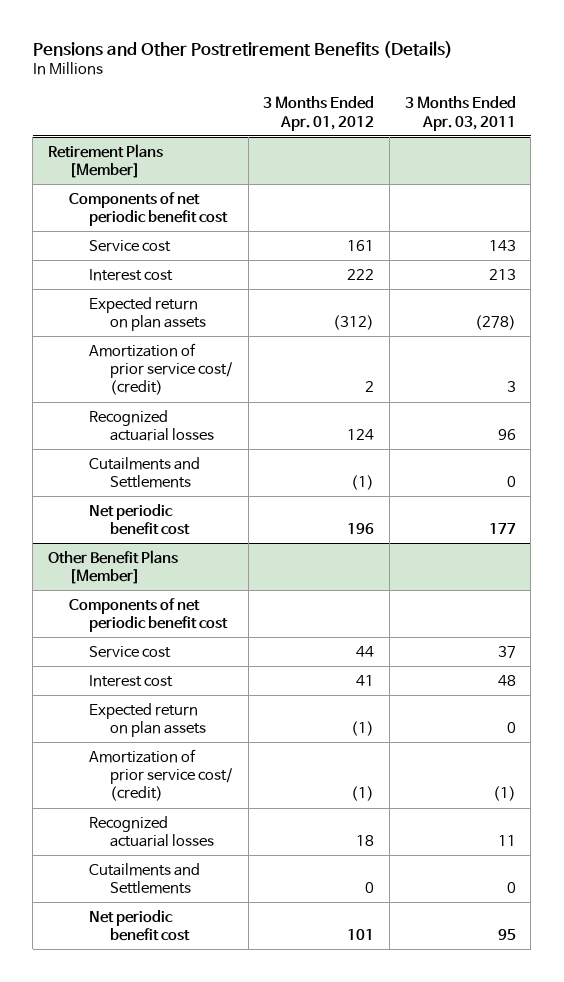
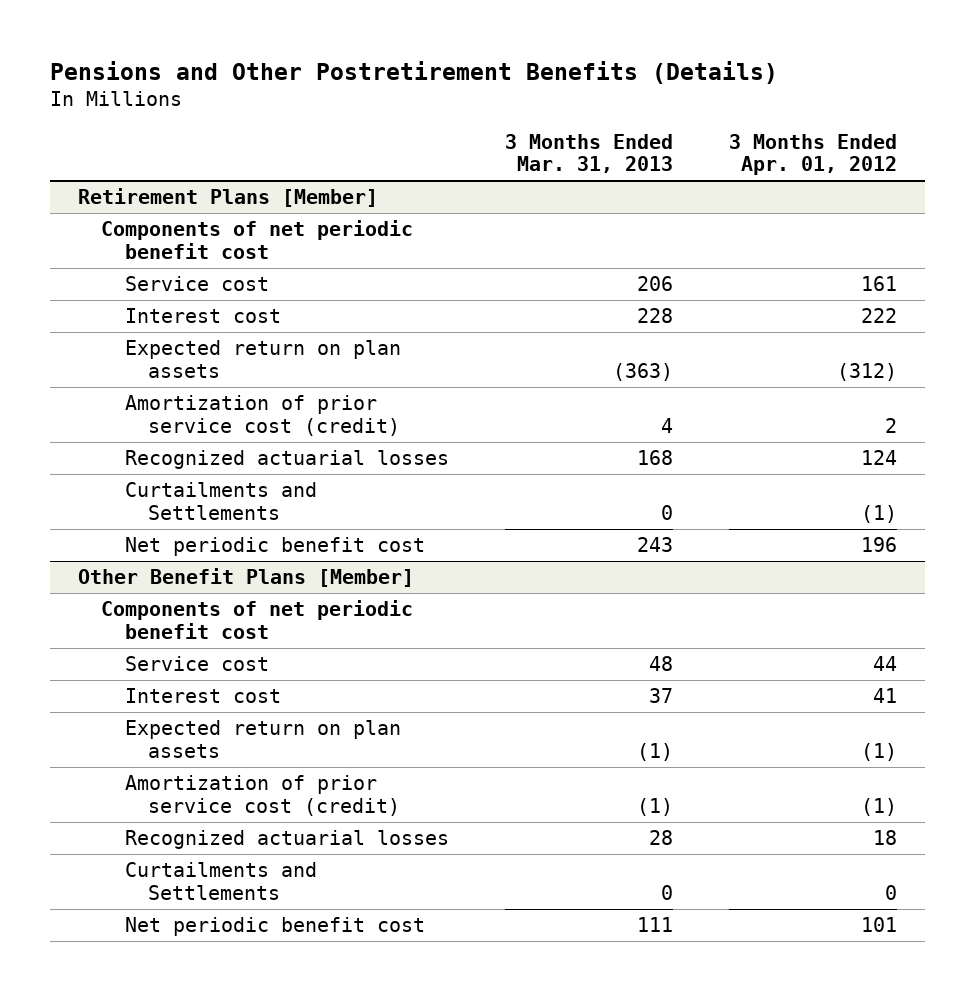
[404,96,516,131] 3 Months Ended Apr. 03, 2011 -> none
none -> [504,133,673,174] 3 Months Ended Mar. 31, 2013
[89,342,234,396] Amortization of prior service cost/ (credit) -> [124,394,400,436] Amortization of prior service cost (credit)
[89,456,201,488] Cutailments and Settlements -> [124,481,317,520] Curtailments and Settlements
[89,748,234,802] Amortization of prior service cost/ (credit) -> [124,774,400,816] Amortization of prior service cost (credit)
[89,862,201,894] Cutailments and Settlements -> [124,861,317,900] Curtailments and Settlements

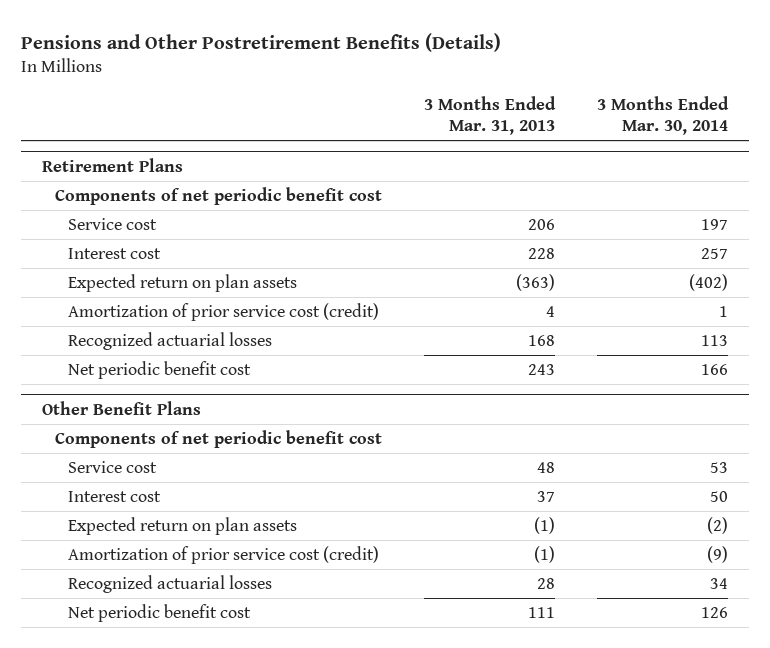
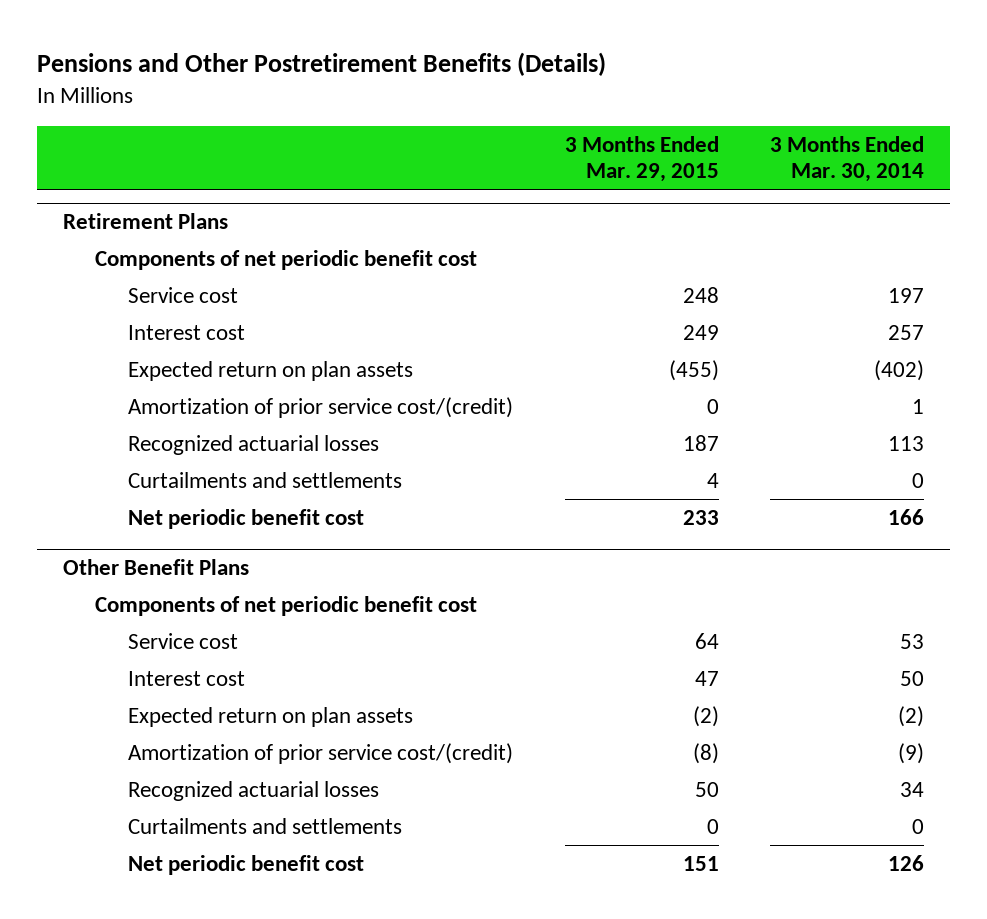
[423,95,556,136] 3 Months Ended Mar. 31, 2013 -> none
none -> [564,135,719,183] 3 Months Ended Mar. 29, 2015
[67,302,379,321] Amortization of prior service cost (credit) -> [128,396,514,418] Amortization of prior service cost/(credit)
none -> [128,471,403,488] Curtailments and settlements
[67,545,379,564] Amortization of prior service cost (credit) -> [128,742,514,764] Amortization of prior service cost/(credit)
none -> [128,817,403,834] Curtailments and settlements

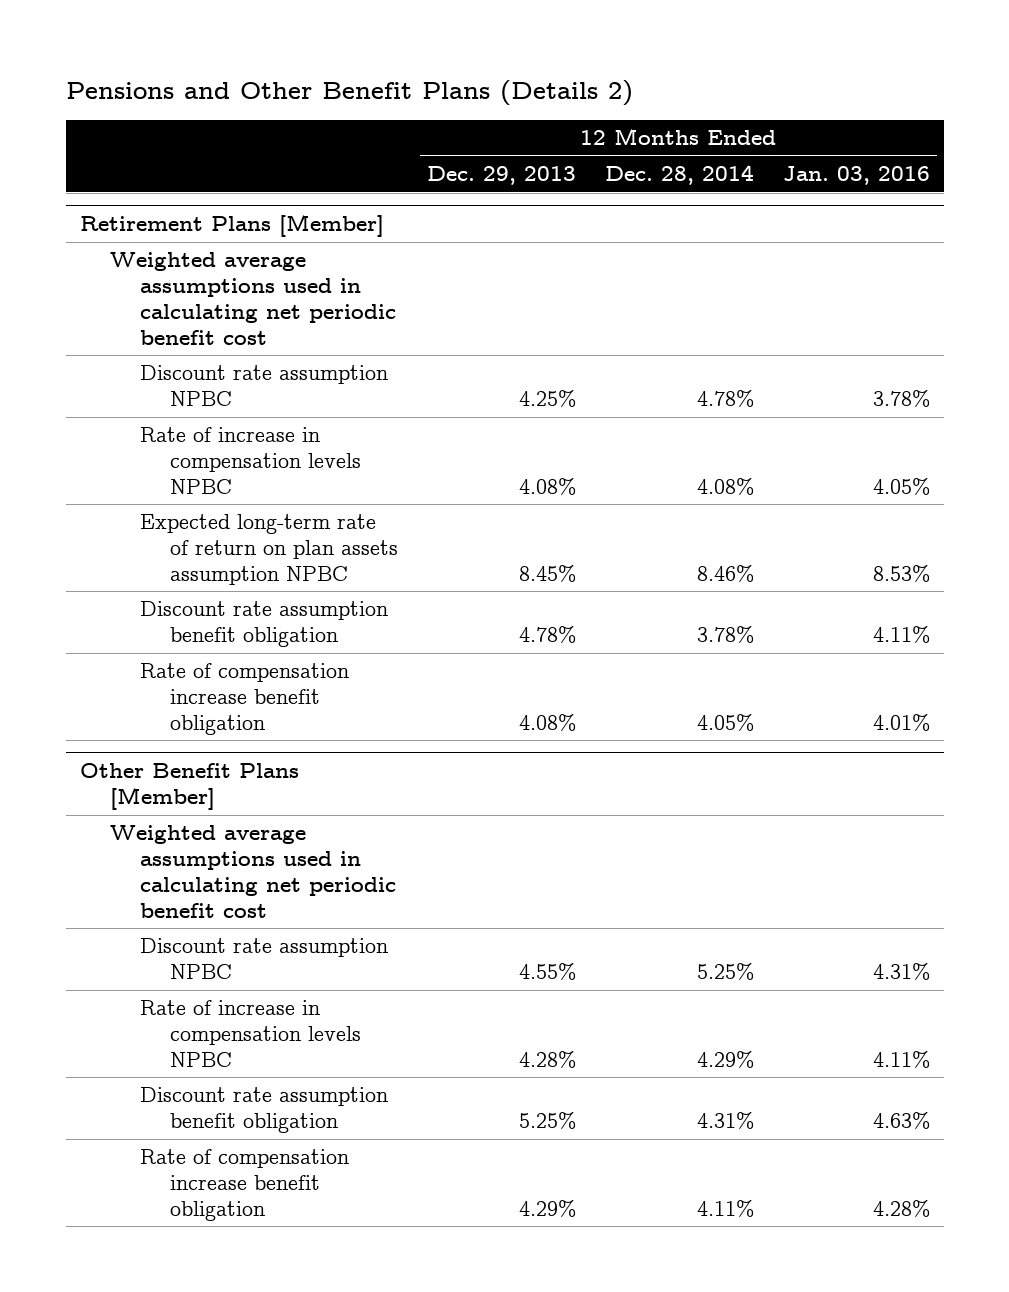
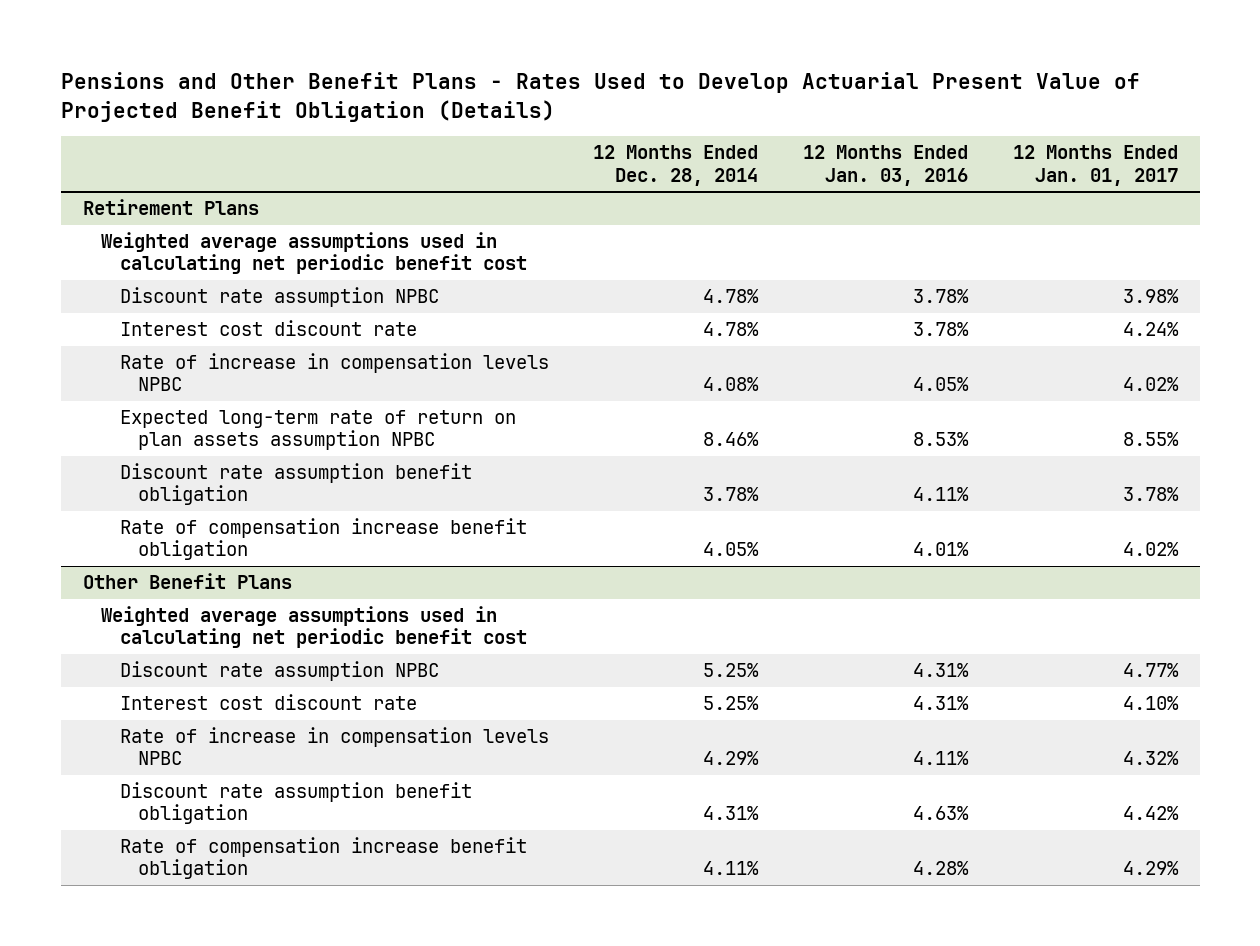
[65,79,633,106] Pensions and Other Benefit Plans (Details 2) -> [60,72,1140,122] Pensions and Other Benefit Plans - Rates Used to Develop Actuarial Present Value of Projected Benefit Obligation (Details)
[426,166,576,186] Dec. 29, 2013 -> none
none -> [1012,145,1178,186] 12 Months Ended Jan. 01, 2017
[79,214,384,238] Retirement Plans [Member] -> [82,199,259,216] Retirement Plans
none -> [119,320,417,337] Interest cost discount rate
[79,763,299,811] Other Benefit Plans [Member] -> [82,573,292,590] Other Benefit Plans
none -> [119,694,417,711] Interest cost discount rate

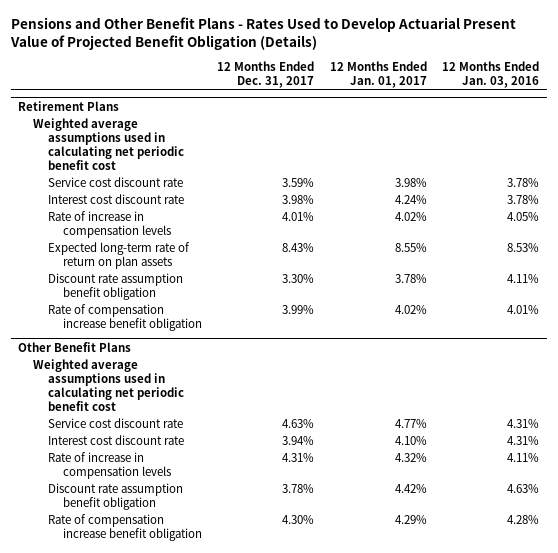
[593,145,759,186] 12 Months Ended Dec. 28, 2014 -> none
none -> [217,61,315,89] 12 Months Ended Dec. 31, 2017
[119,287,439,308] Discount rate assumption NPBC -> [48,176,184,187] Service cost discount rate
[119,353,549,392] Rate of increase in compensation levels NPBC -> [48,210,171,238] Rate of increase in compensation levels
[119,410,516,451] Expected long-term rate of return on plan assets assumption NPBC -> [48,241,191,269] Expected long-term rate of return on plan assets
[119,661,439,682] Discount rate assumption NPBC -> [48,417,184,428] Service cost discount rate
[119,727,549,766] Rate of increase in compensation levels NPBC -> [48,451,171,479] Rate of increase in compensation levels

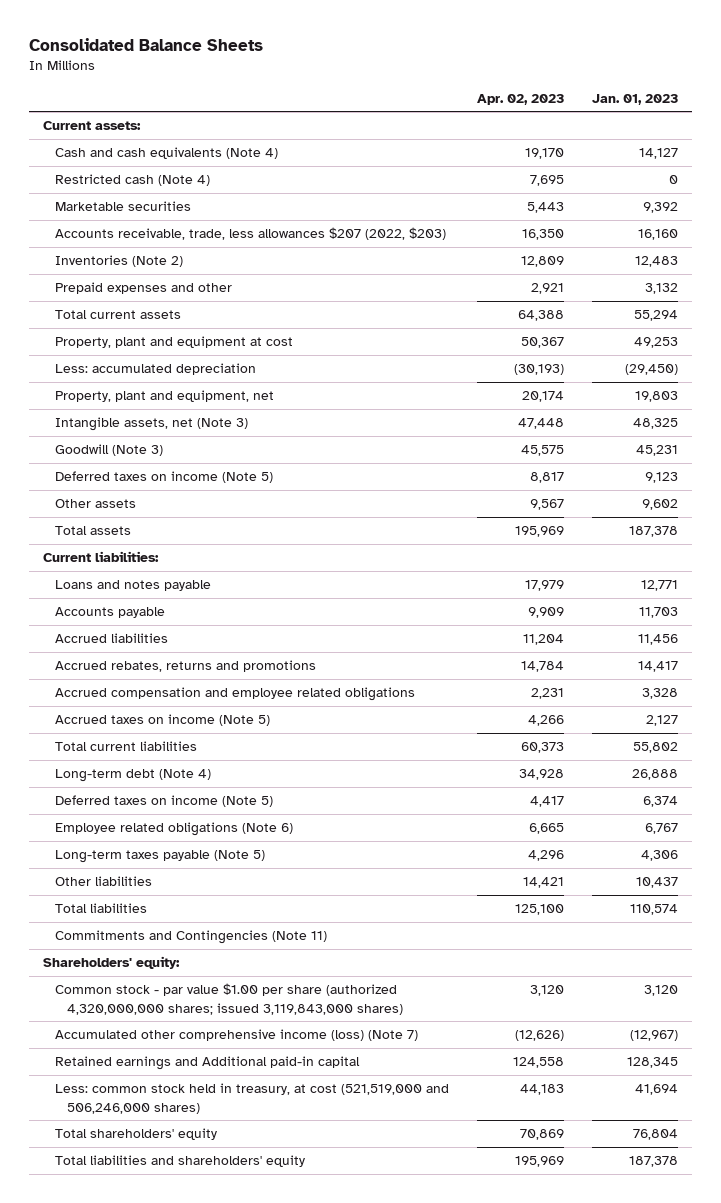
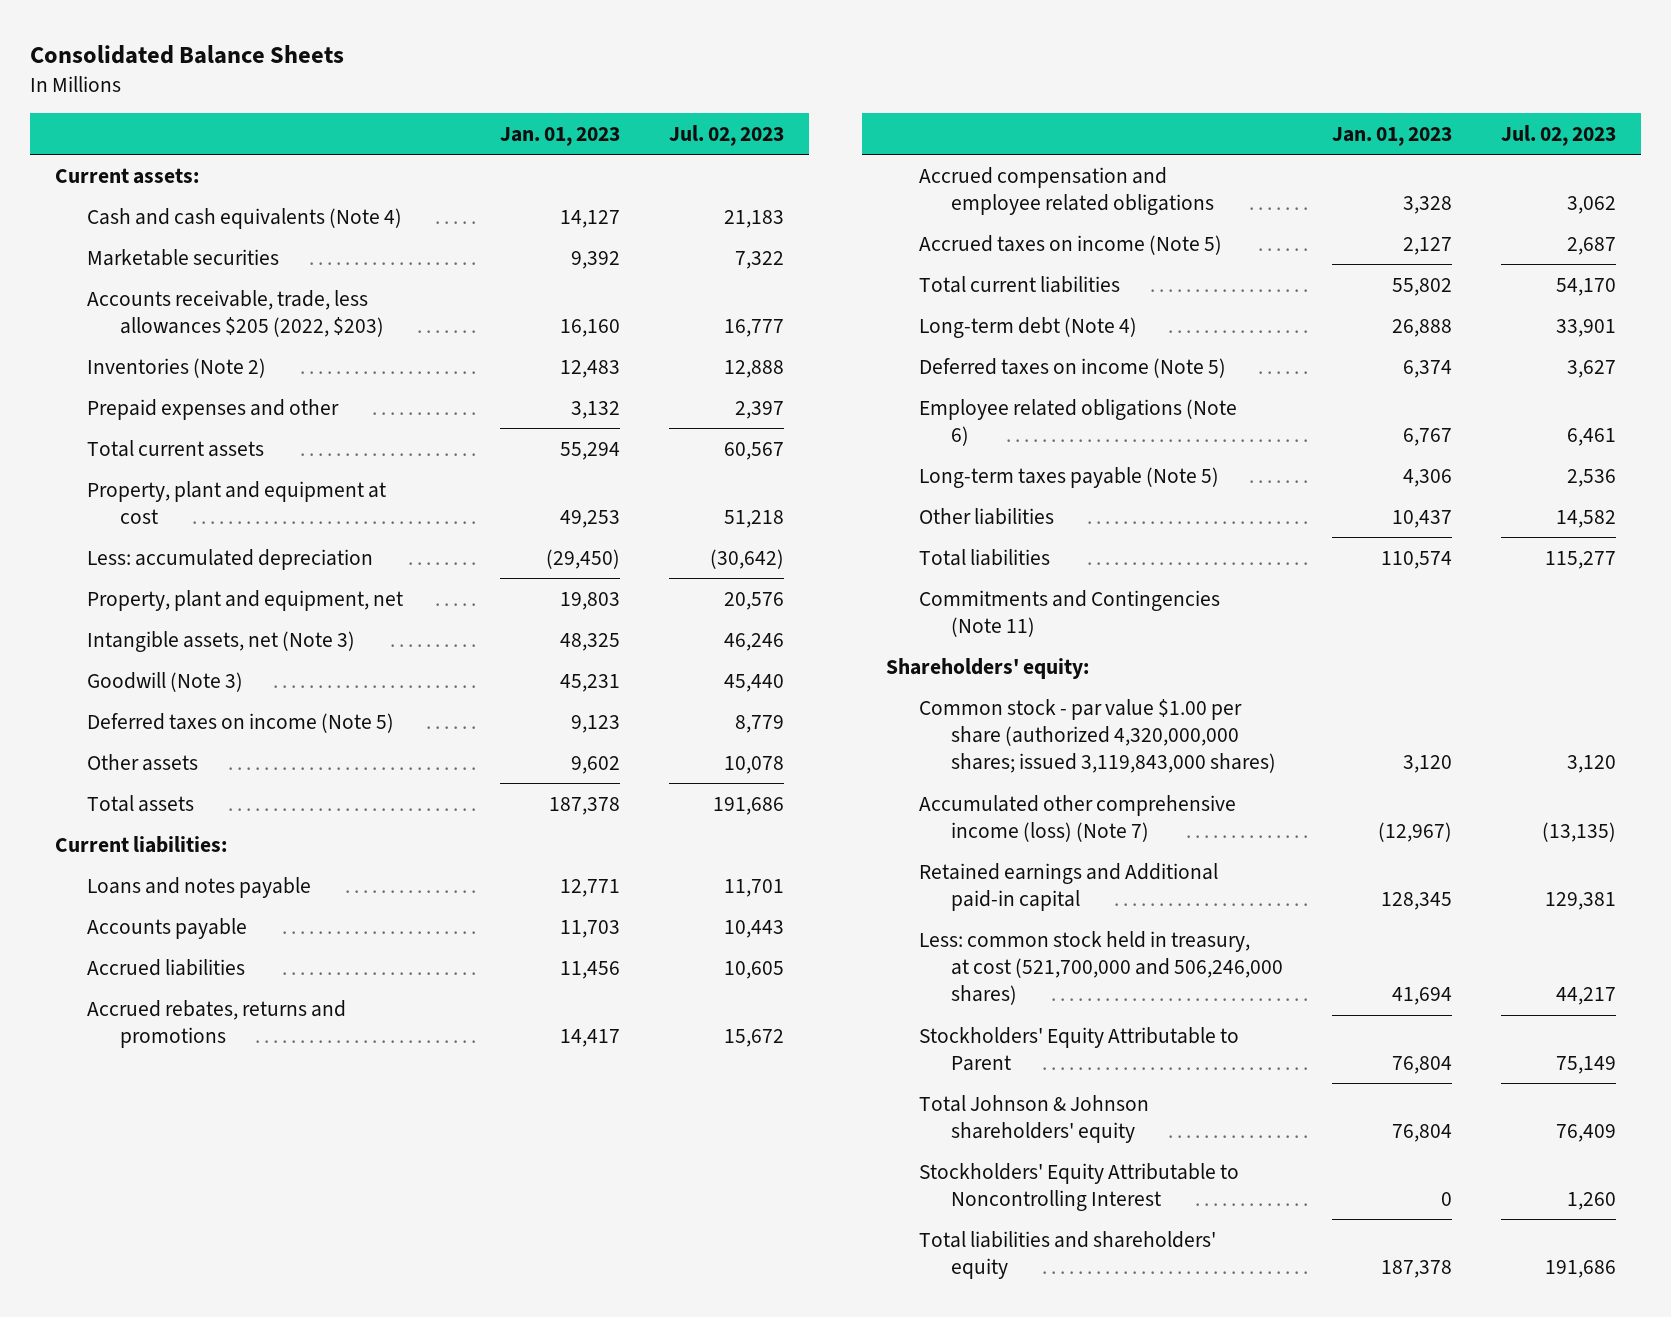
[476,93,564,105] Apr. 02, 2023 -> none
none -> [669,124,785,146] Jul. 02, 2023
[54,174,210,187] Restricted cash (Note 4) -> none
[54,227,446,241] Accounts receivable, trade, less allowances $207 (2022, $203) -> [87,289,384,337] Accounts receivable, trade, less allowances $205 (2022, $203)
[54,1083,449,1114] Less: common stock held in treasury, at cost (521,519,000 and 506,246,000 shares) -> [918,930,1284,1005] Less: common stock held in treasury, at cost (521,700,000 and 506,246,000 shares)
none -> [918,1026,1239,1071] Stockholders' Equity Attributable to Parent
[54,1128,217,1141] Total shareholders' equity -> [918,1094,1149,1143] Total Johnson & Johnson shareholders' equity
none -> [918,1162,1239,1211] Stockholders' Equity Attributable to Noncontrolling Interest

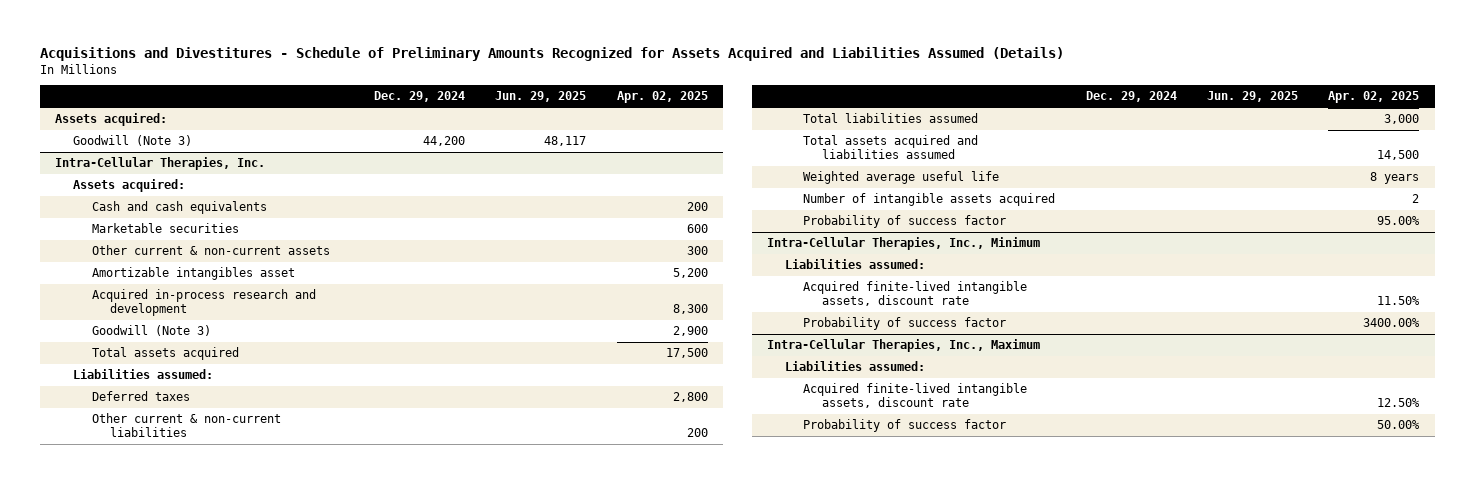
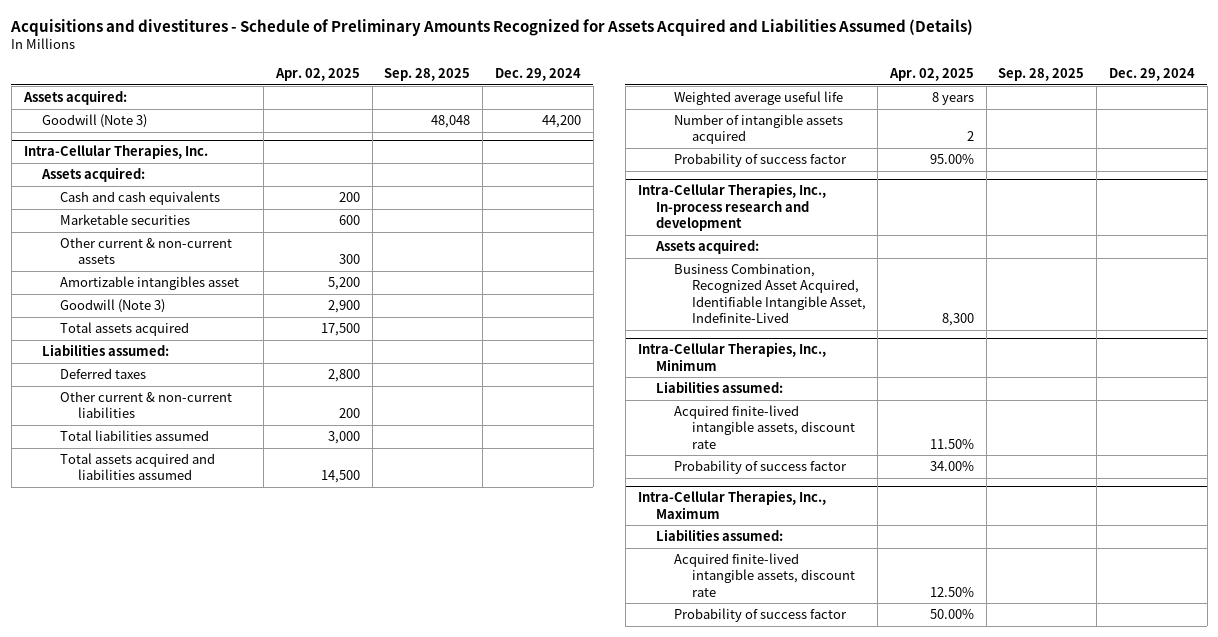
[39,46,1064,61] Acquisitions and Divestitures - Schedule of Preliminary Amounts Recognized for Assets Acquired and Liabilities Assumed (Details) -> [10,18,974,36] Acquisitions and divestitures - Schedule of Preliminary Amounts Recognized for Assets Acquired and Liabilities Assumed (Details)
[495,91,587,103] Jun. 29, 2025 -> none
none -> [384,68,471,82] Sep. 28, 2025
[91,289,316,317] Acquired in-process research and development -> none
none -> [637,183,826,231] Intra-Cellular Therapies, Inc., In-process research and development
none -> [654,239,759,255] Assets acquired:
none -> [673,263,866,324] Business Combination, Recognized Asset Acquired, Identifiable Intangible Asset, Indefinite-Lived
[1363,318,1421,328] 3400.00% -> [930,461,975,472] 34.00%

